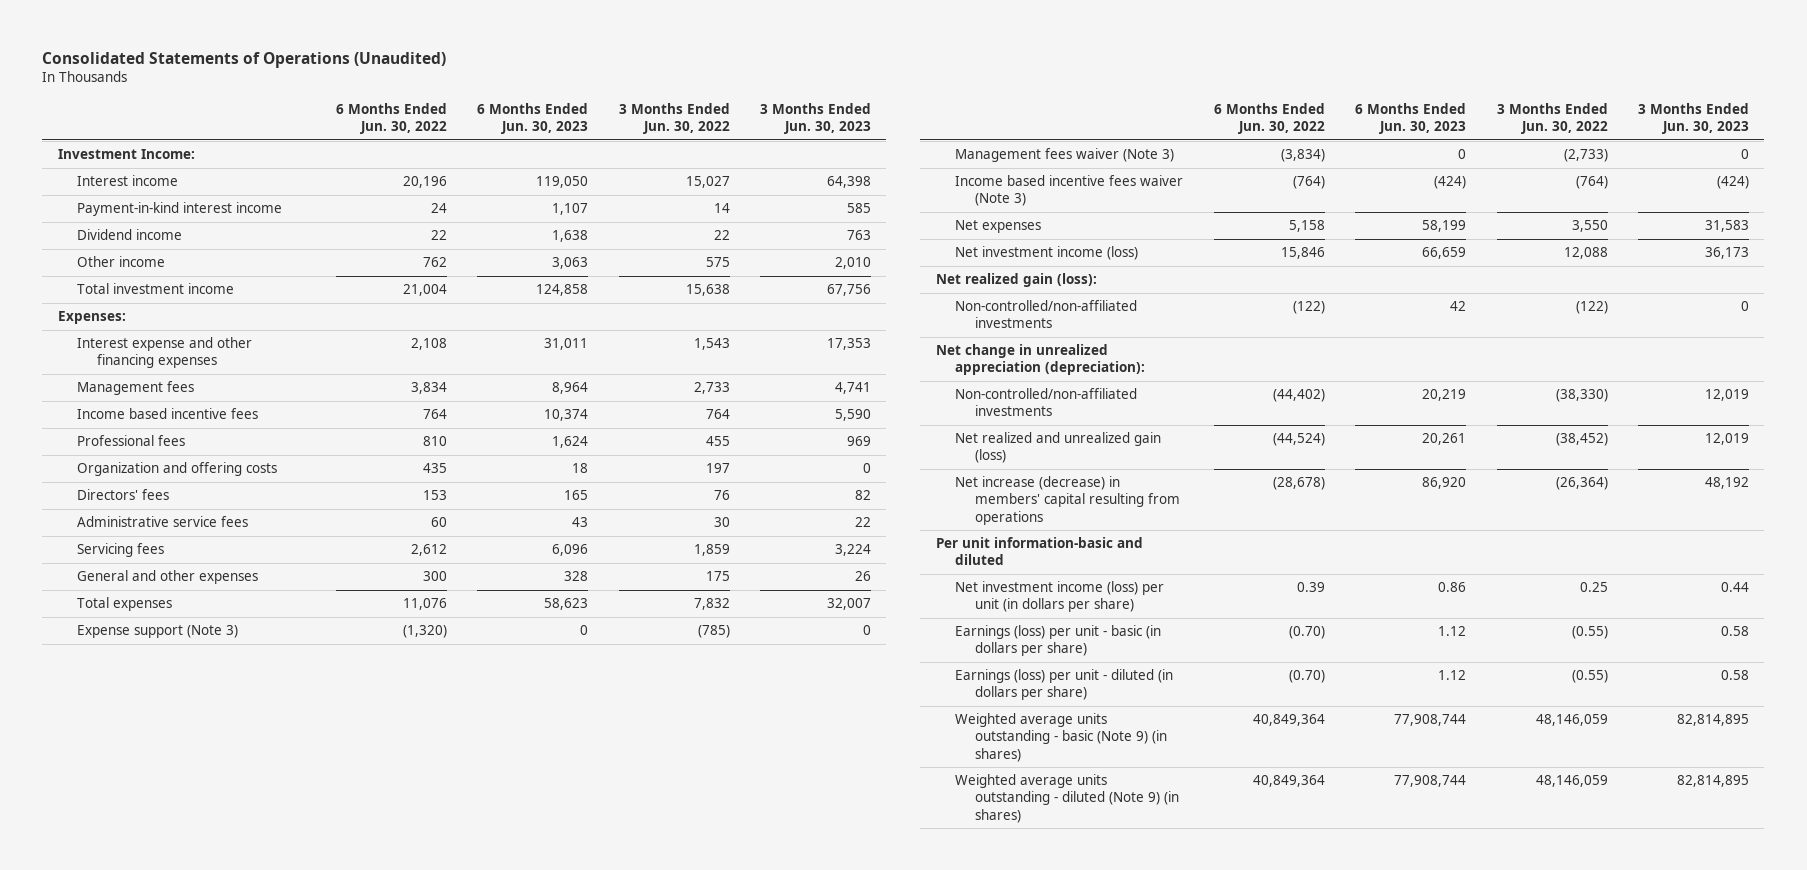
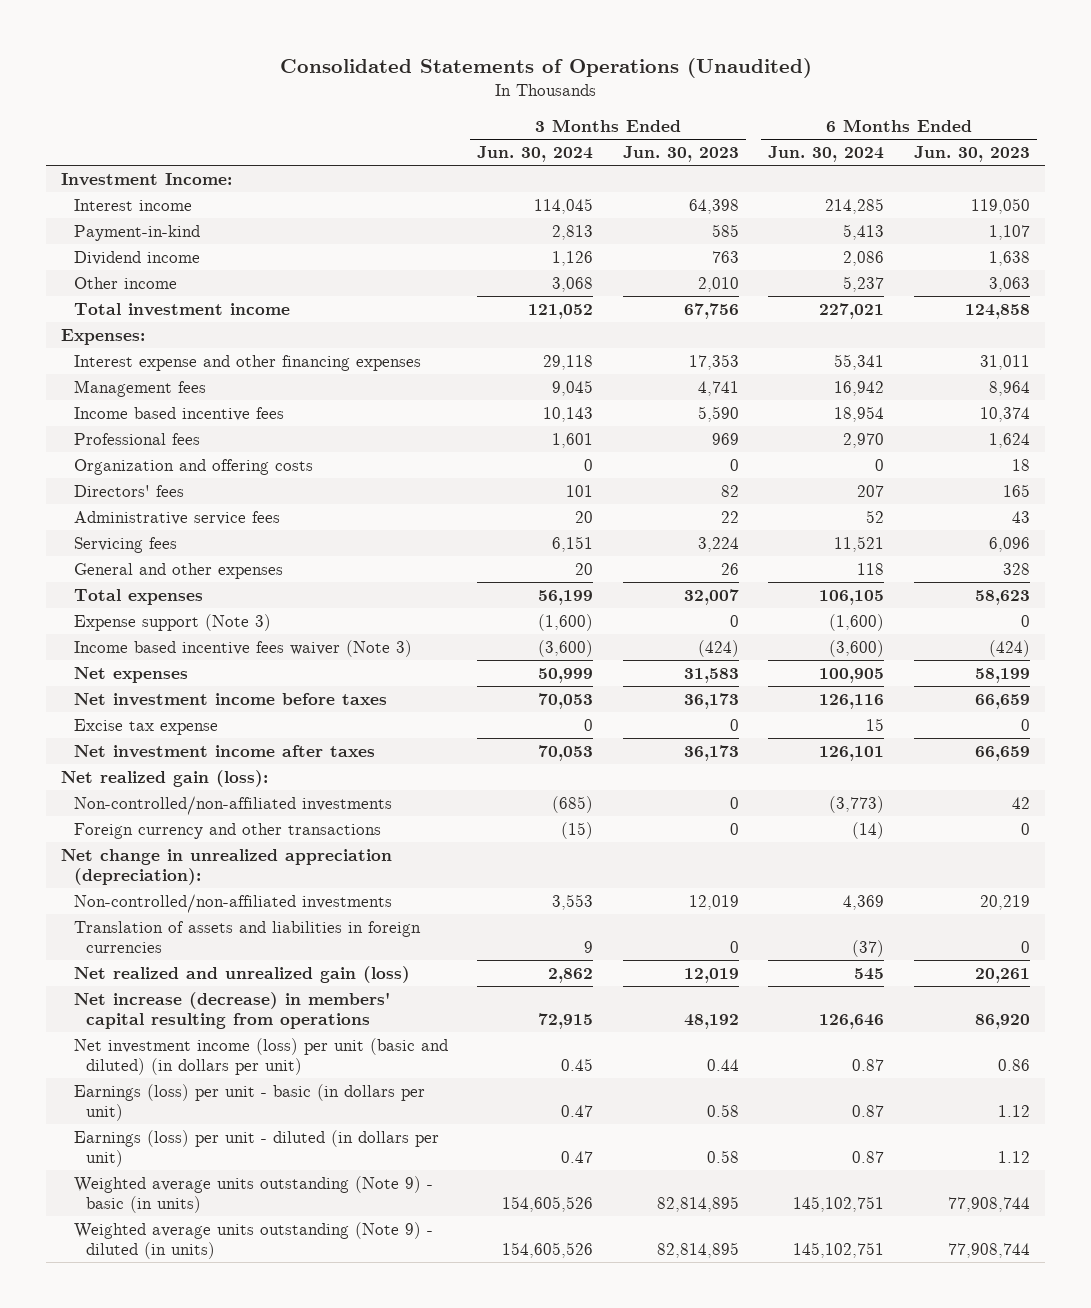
[335,103,447,135] 6 Months Ended Jun. 30, 2022 -> none
[618,103,730,135] 3 Months Ended Jun. 30, 2022 -> none
none -> [477,146,594,163] Jun. 30, 2024
none -> [768,146,885,163] Jun. 30, 2024
[77,202,283,217] Payment-in-kind interest income -> [73,224,200,241] Payment-in-kind
[955,148,1175,163] Management fees waiver (Note 3) -> none
[955,246,1139,261] Net investment income (loss) -> [73,692,387,706] Net investment income before taxes
none -> [73,718,218,735] Excise tax expense
none -> [73,744,375,758] Net investment income after taxes
none -> [73,822,381,839] Foreign currency and other transactions
none -> [73,920,421,953] Translation of assets and liabilities in foreign currencies
[935,537,1143,566] Per unit information-basic and diluted -> none
[955,581,1165,613] Net investment income (loss) per unit (in dollars per share) -> [73,1037,448,1075] Net investment income (loss) per unit (basic and diluted) (in dollars per unit)
[955,625,1162,657] Earnings (loss) per unit - basic (in dollars per share) -> [73,1083,425,1121] Earnings (loss) per unit - basic (in dollars per unit)
[955,669,1174,701] Earnings (loss) per unit - diluted (in dollars per share) -> [73,1129,439,1167] Earnings (loss) per unit - diluted (in dollars per unit)
[955,713,1167,762] Weighted average units outstanding - basic (Note 9) (in shares) -> [73,1175,433,1213] Weighted average units outstanding (Note 9) - basic (in units)
[955,774,1179,823] Weighted average units outstanding - diluted (Note 9) (in shares) -> [73,1221,433,1259] Weighted average units outstanding (Note 9) - diluted (in units)

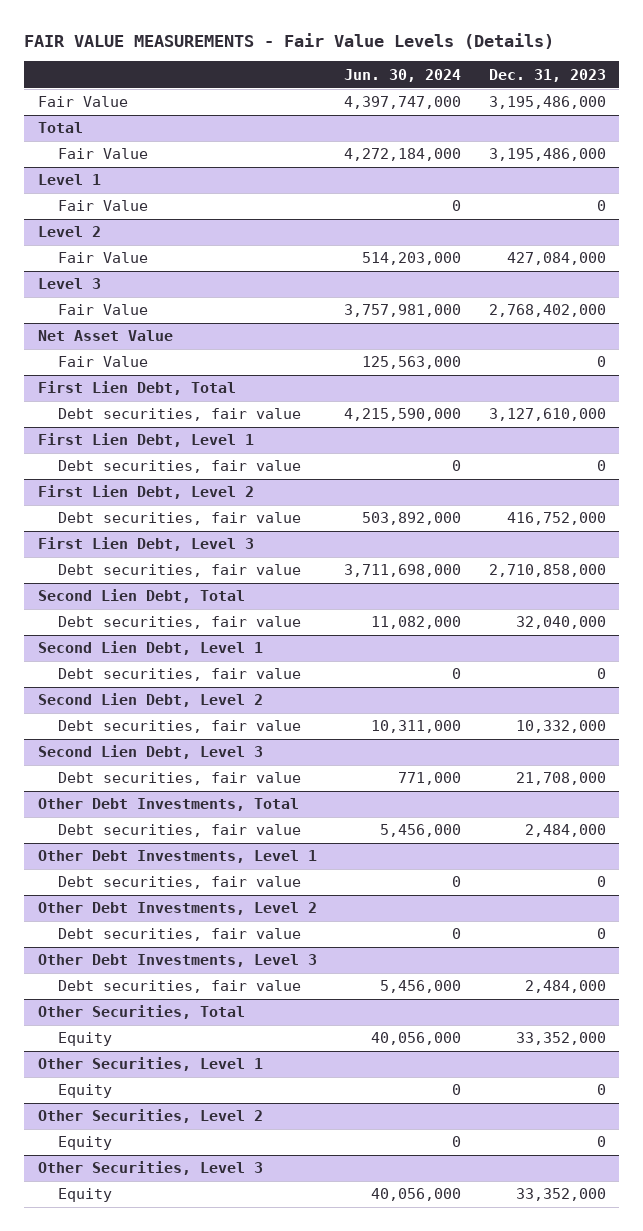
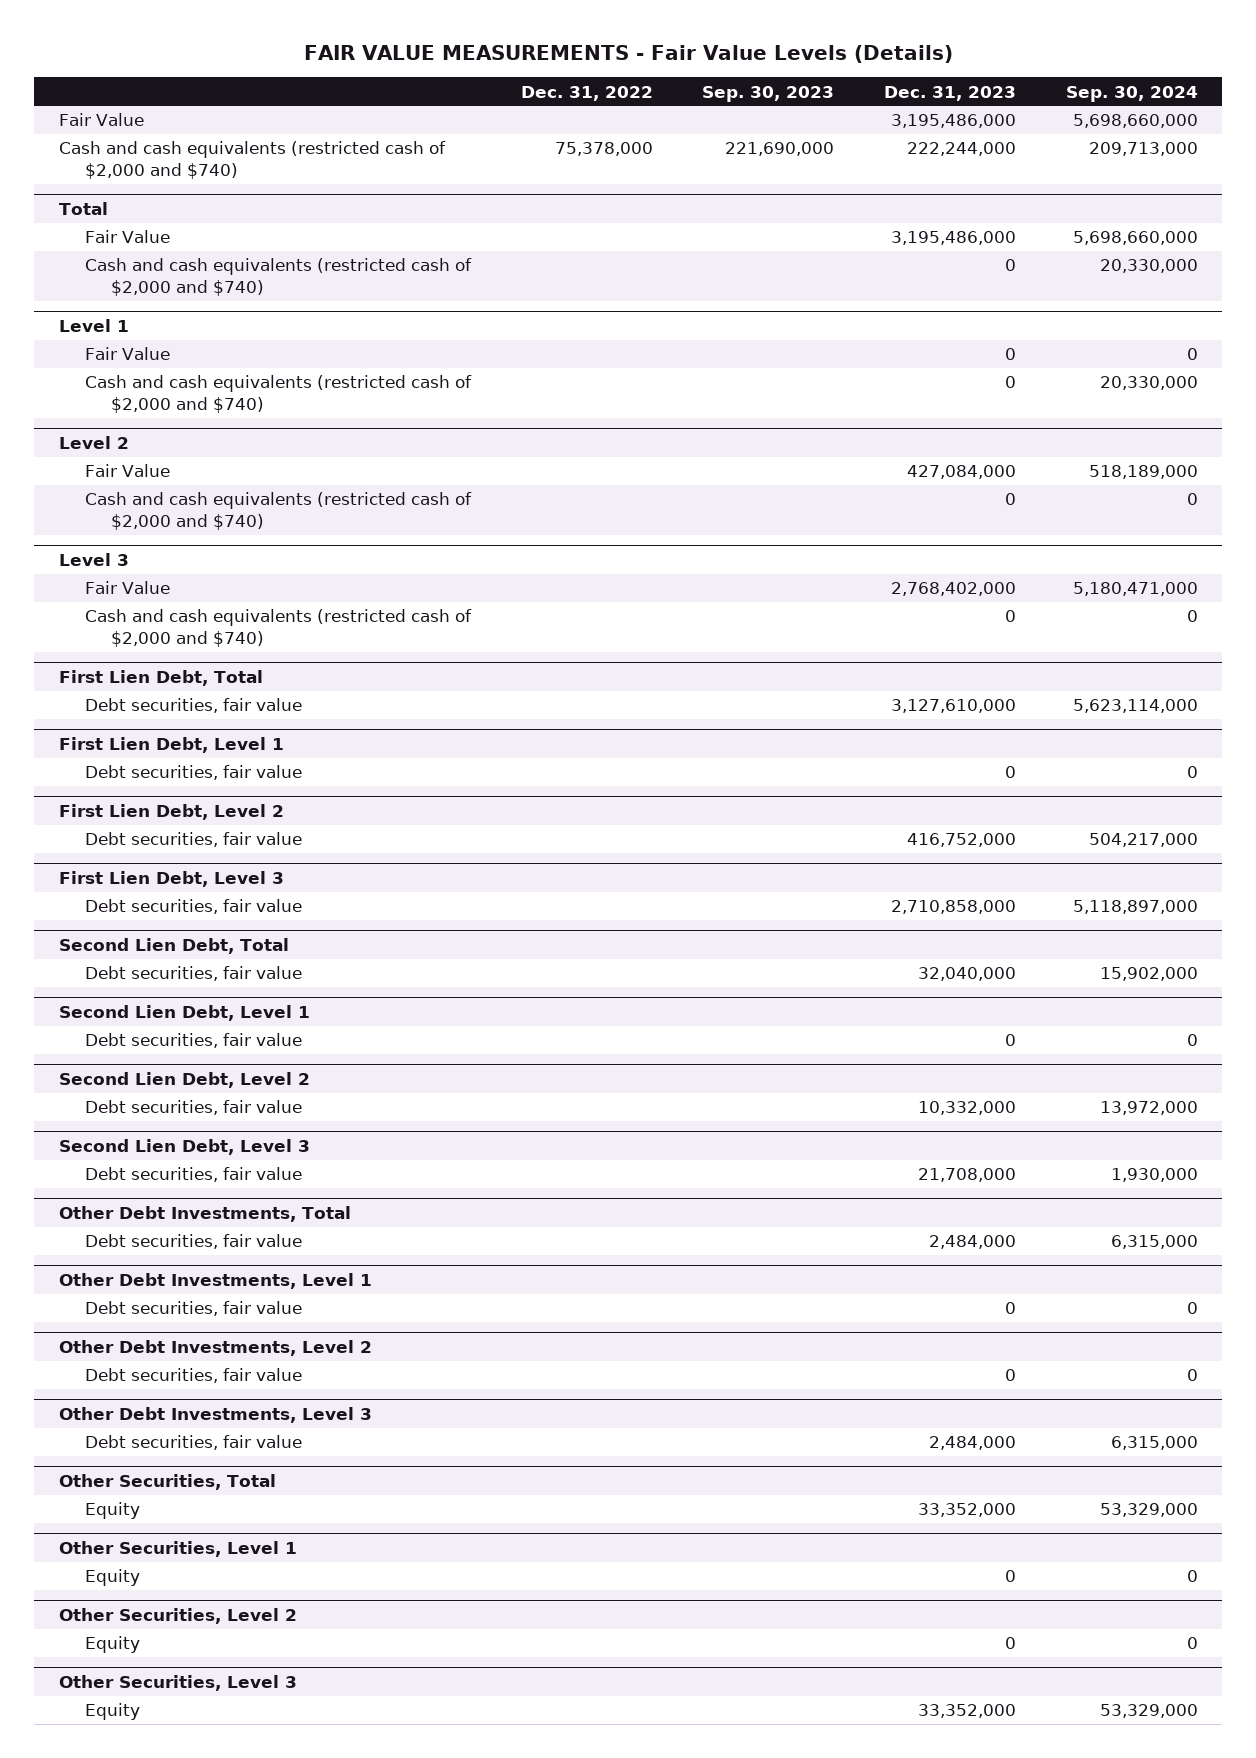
[344,68,462,82] Jun. 30, 2024 -> none
none -> [520,85,653,101] Dec. 31, 2022
none -> [702,85,835,102] Sep. 30, 2023
none -> [1065,85,1198,102] Sep. 30, 2024
none -> [58,141,446,180] Cash and cash equivalents (restricted cash of $2,000 and $740)
none -> [84,258,472,297] Cash and cash equivalents (restricted cash of $2,000 and $740)
none -> [84,375,472,414] Cash and cash equivalents (restricted cash of $2,000 and $740)
none -> [84,492,472,531] Cash and cash equivalents (restricted cash of $2,000 and $740)
[37,330,173,342] Net Asset Value -> none
[58,356,149,368] Fair Value -> none
none -> [84,609,472,648] Cash and cash equivalents (restricted cash of $2,000 and $740)

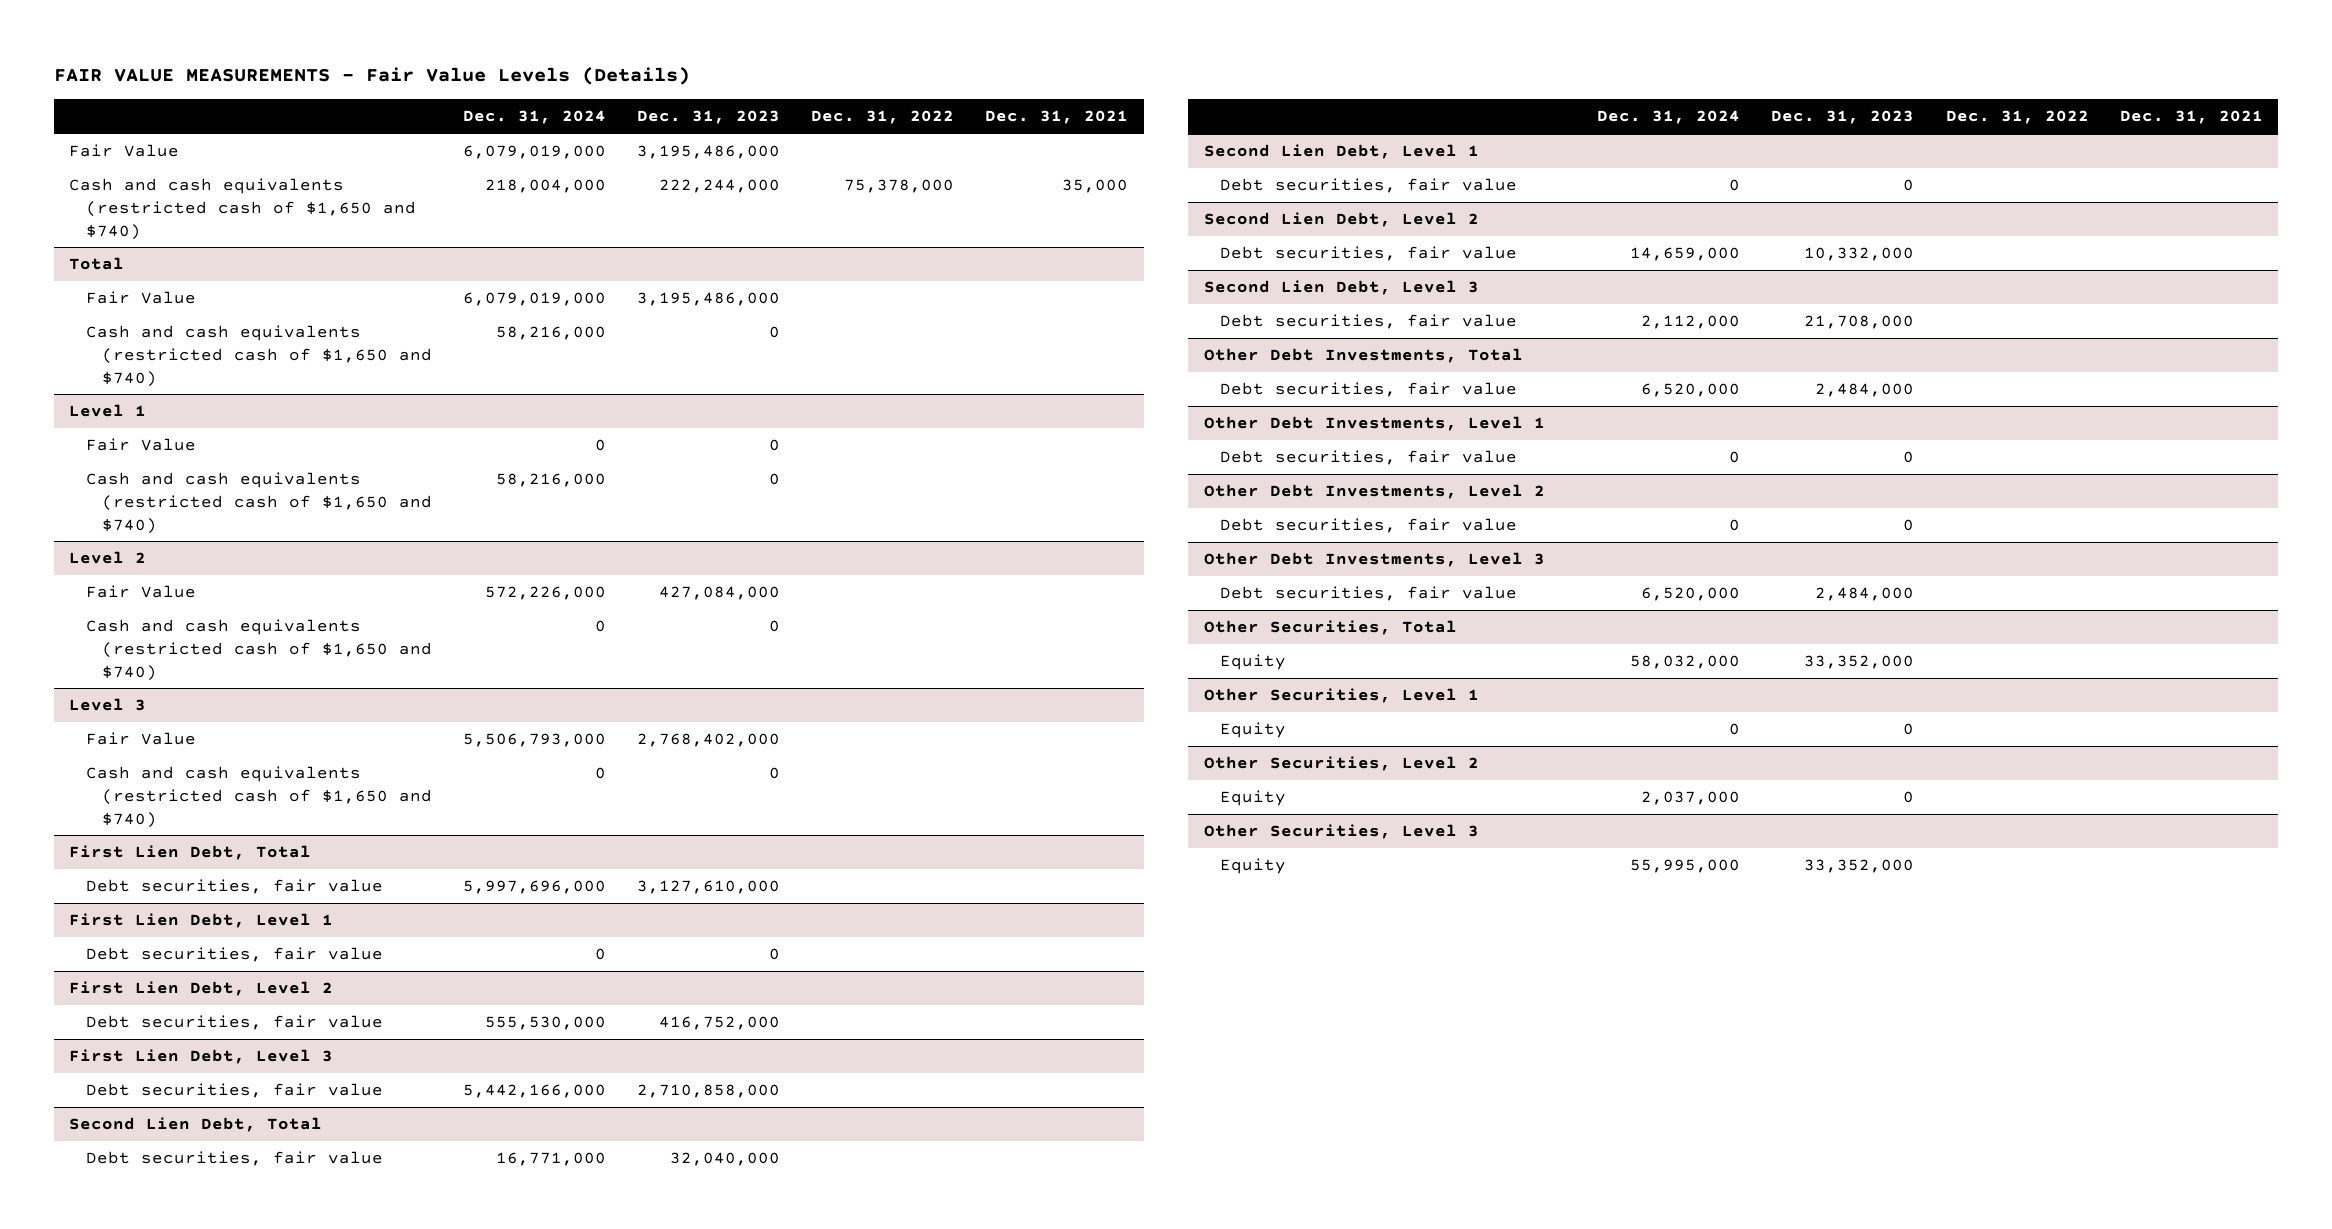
[702,85,835,102] Sep. 30, 2023 -> none
[1065,85,1198,102] Sep. 30, 2024 -> none
none -> [462,110,606,125] Dec. 31, 2024
none -> [985,110,1129,125] Dec. 31, 2021
[58,141,446,180] Cash and cash equivalents (restricted cash of $2,000 and $740) -> [69,178,416,240] Cash and cash equivalents (restricted cash of $1,650 and $740)
[84,258,472,297] Cash and cash equivalents (restricted cash of $2,000 and $740) -> [85,325,432,387] Cash and cash equivalents (restricted cash of $1,650 and $740)
[84,375,472,414] Cash and cash equivalents (restricted cash of $2,000 and $740) -> [85,472,432,534] Cash and cash equivalents (restricted cash of $1,650 and $740)
[84,492,472,531] Cash and cash equivalents (restricted cash of $2,000 and $740) -> [85,619,432,681] Cash and cash equivalents (restricted cash of $1,650 and $740)
[84,609,472,648] Cash and cash equivalents (restricted cash of $2,000 and $740) -> [85,766,432,828] Cash and cash equivalents (restricted cash of $1,650 and $740)

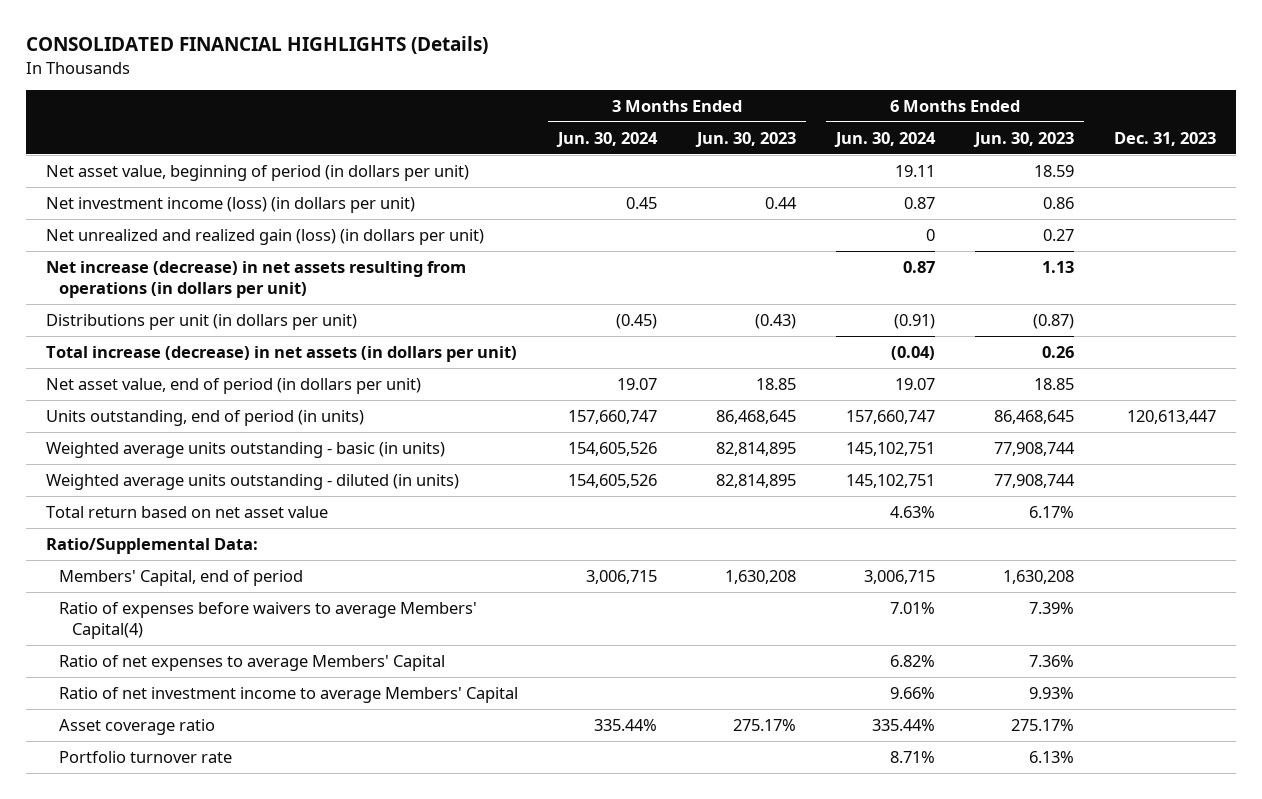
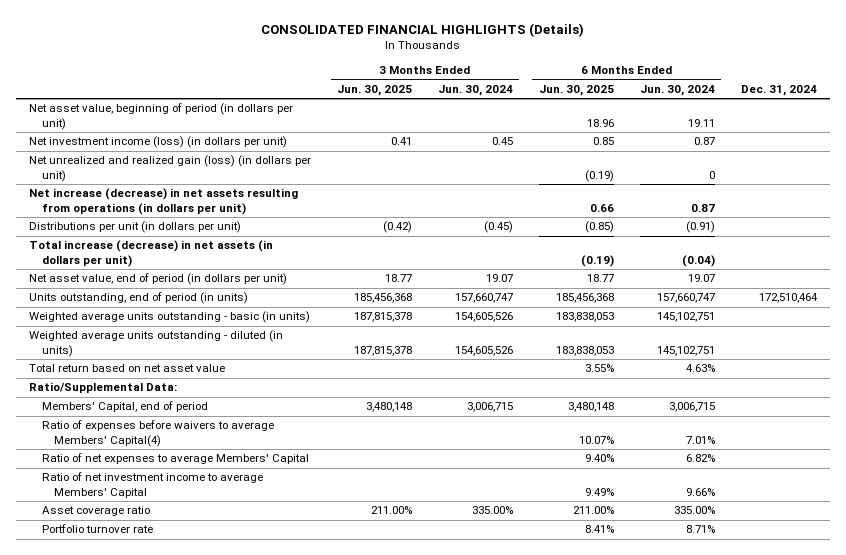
[694,131,796,147] Jun. 30, 2023 -> none
[972,131,1074,147] Jun. 30, 2023 -> none
[1113,131,1216,146] Dec. 31, 2023 -> none
none -> [337,84,413,96] Jun. 30, 2025
none -> [538,84,614,96] Jun. 30, 2025
none -> [740,84,817,96] Dec. 31, 2024
[593,718,657,731] 335.44% -> [472,506,514,515] 335.00%
[871,718,935,731] 335.44% -> [673,506,715,515] 335.00%

